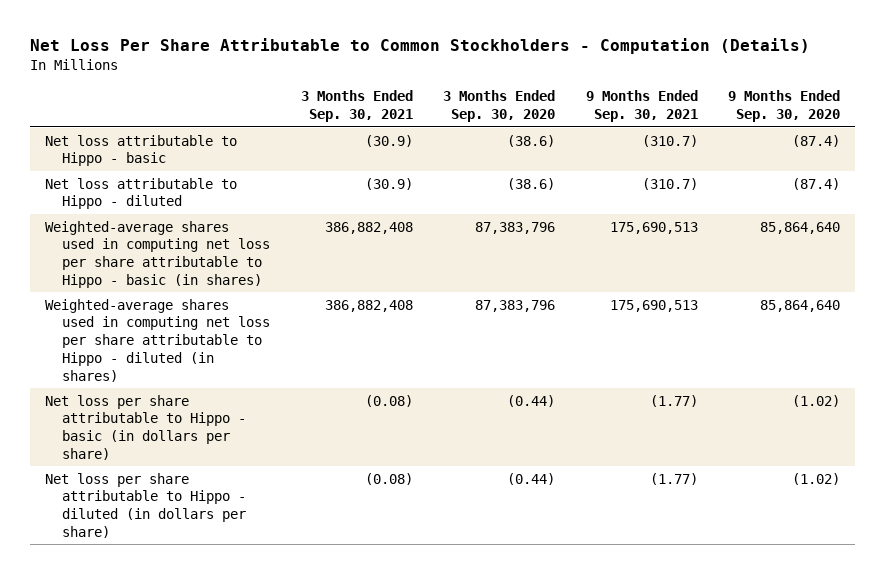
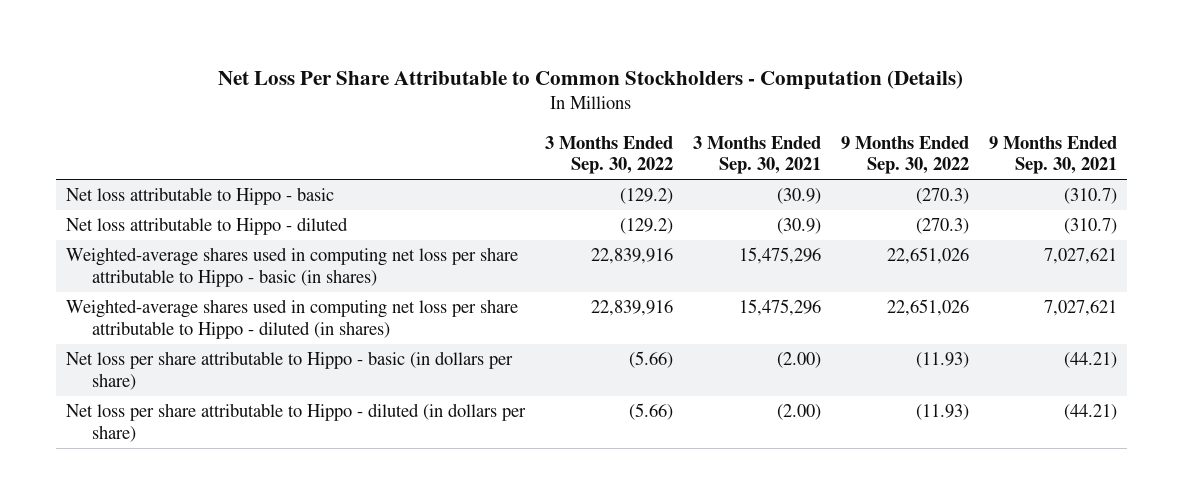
[443,90,556,123] 3 Months Ended Sep. 30, 2020 -> none
[728,90,841,123] 9 Months Ended Sep. 30, 2020 -> none
none -> [544,135,673,175] 3 Months Ended Sep. 30, 2022
none -> [840,135,969,175] 9 Months Ended Sep. 30, 2022
[324,221,413,234] 386,882,408 -> [738,247,821,265] 15,475,296
[609,221,698,234] 175,690,513 -> [1043,248,1117,265] 7,027,621
[324,299,413,312] 386,882,408 -> [738,299,821,317] 15,475,296
[609,299,698,312] 175,690,513 -> [1043,300,1117,317] 7,027,621
[364,394,413,407] (0.08) -> [776,352,821,369] (2.00)
[649,394,698,407] (1.77) -> [1063,352,1117,369] (44.21)
[364,472,413,485] (0.08) -> [776,404,821,421] (2.00)
[649,472,698,485] (1.77) -> [1063,404,1117,421] (44.21)

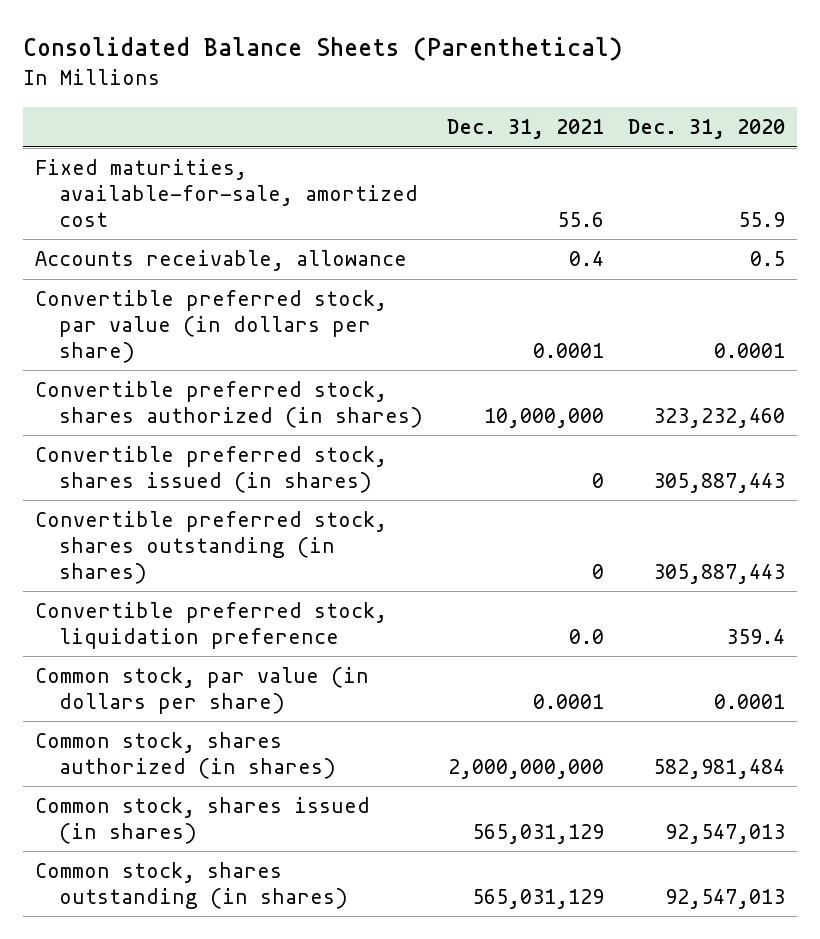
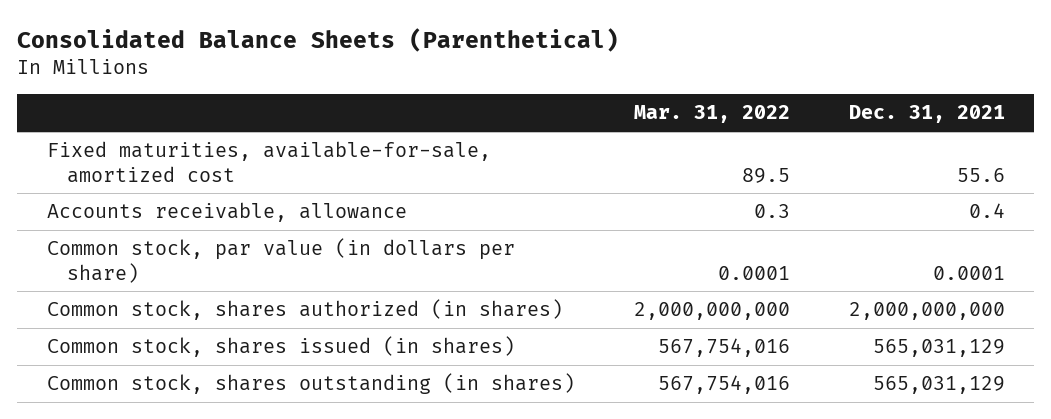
[628,118,786,139] Dec. 31, 2020 -> none
none -> [633,105,790,124] Mar. 31, 2022
[34,290,387,363] Convertible preferred stock, par value (in dollars per share) -> none
[34,381,424,428] Convertible preferred stock, shares authorized (in shares) -> none
[34,446,387,493] Convertible preferred stock, shares issued (in shares) -> none
[34,511,387,584] Convertible preferred stock, shares outstanding (in shares) -> none
[34,602,387,649] Convertible preferred stock, liquidation preference -> none

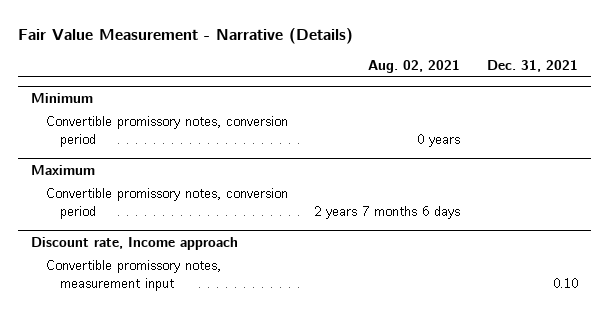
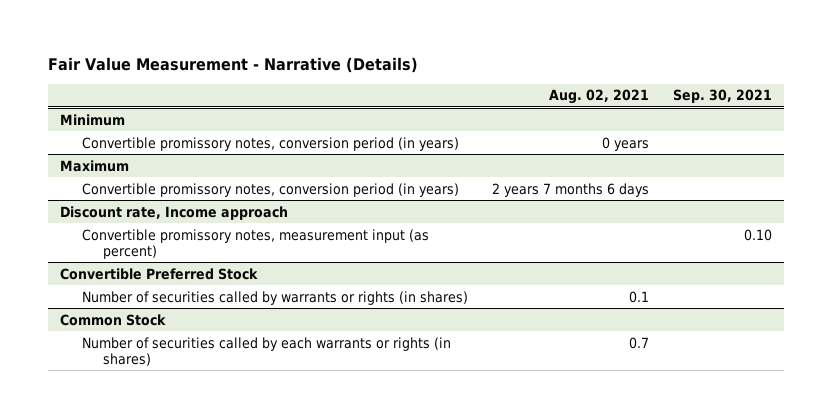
[486,59,578,72] Dec. 31, 2021 -> none
none -> [672,89,772,104] Sep. 30, 2021
[45,116,288,147] Convertible promissory notes, conversion period -> [81,136,459,151] Convertible promissory notes, conversion period (in years)
[45,188,288,219] Convertible promissory notes, conversion period -> [81,182,459,197] Convertible promissory notes, conversion period (in years)
[45,260,221,291] Convertible promissory notes, measurement input -> [81,228,429,259] Convertible promissory notes, measurement input (as percent)
none -> [59,267,258,280] Convertible Preferred Stock
none -> [81,290,468,305] Number of securities called by warrants or rights (in shares)
none -> [59,313,166,326] Common Stock
none -> [81,336,451,366] Number of securities called by each warrants or rights (in shares)

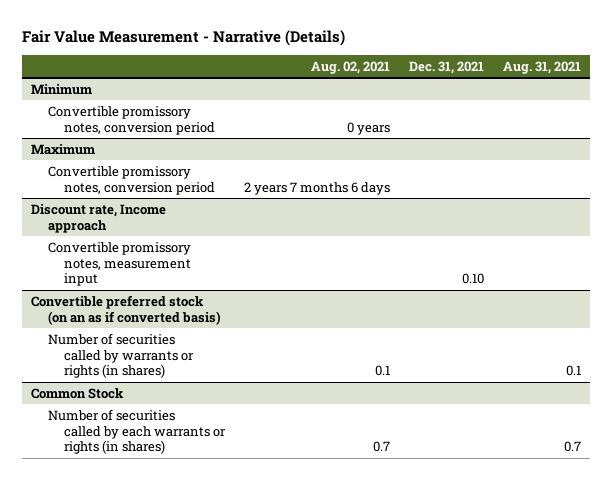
[672,89,772,104] Sep. 30, 2021 -> none
none -> [408,60,484,74] Dec. 31, 2021
none -> [502,60,581,74] Aug. 31, 2021
[81,136,459,151] Convertible promissory notes, conversion period (in years) -> [47,105,215,135] Convertible promissory notes, conversion period
[81,182,459,197] Convertible promissory notes, conversion period (in years) -> [47,165,215,195] Convertible promissory notes, conversion period
[81,228,429,259] Convertible promissory notes, measurement input (as percent) -> [47,241,191,287] Convertible promissory notes, measurement input
[59,267,258,280] Convertible Preferred Stock -> [31,294,221,325] Convertible preferred stock (on an as if converted basis)

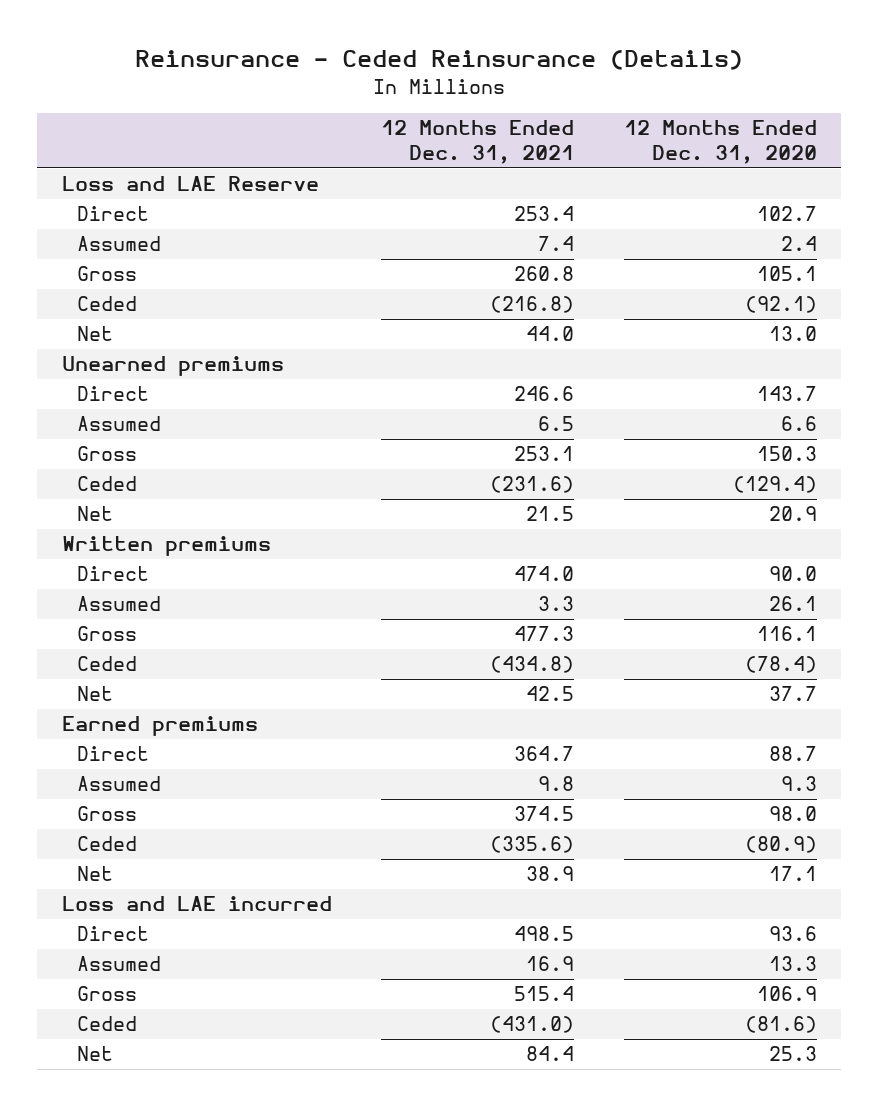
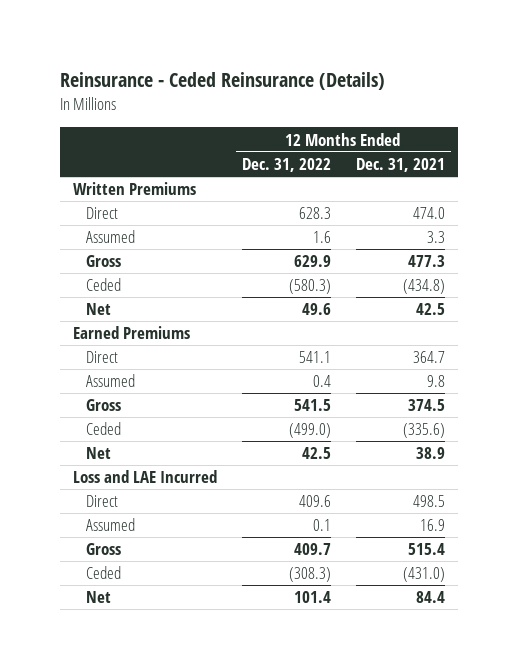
[623,120,817,165] 12 Months Ended Dec. 31, 2020 -> none
none -> [241,158,331,173] Dec. 31, 2022
[61,176,319,192] Loss and LAE Reserve -> none
[77,206,150,222] Direct -> none
[77,236,162,252] Assumed -> none
[77,266,138,282] Gross -> none
[77,296,138,312] Ceded -> none
[77,326,114,342] Net -> none
[61,356,284,377] Unearned premiums -> none
[77,386,150,402] Direct -> none
[77,416,162,432] Assumed -> none
[77,446,138,462] Gross -> none
[77,476,138,492] Ceded -> none
[77,506,114,522] Net -> none
[61,536,271,557] Written premiums -> [72,182,196,196] Written Premiums
[61,716,258,737] Earned premiums -> [72,326,190,340] Earned Premiums
[61,896,332,912] Loss and LAE incurred -> [72,470,217,484] Loss and LAE Incurred

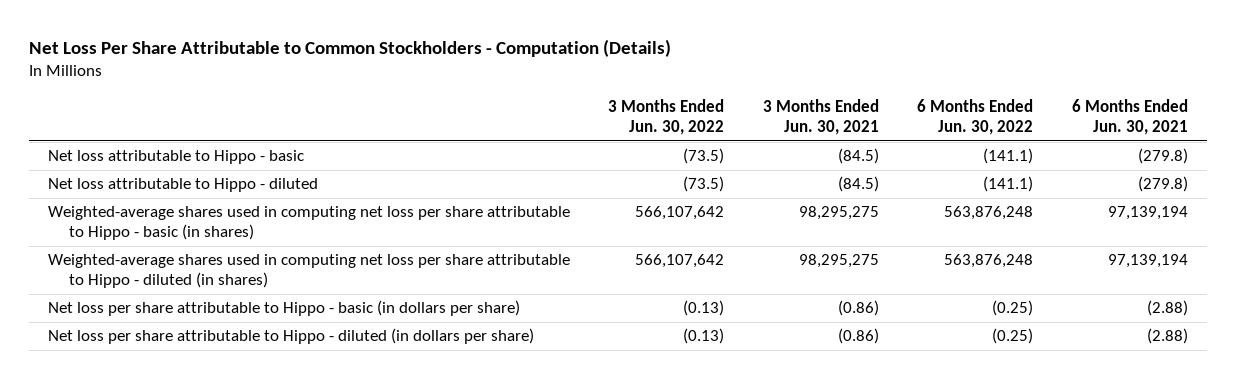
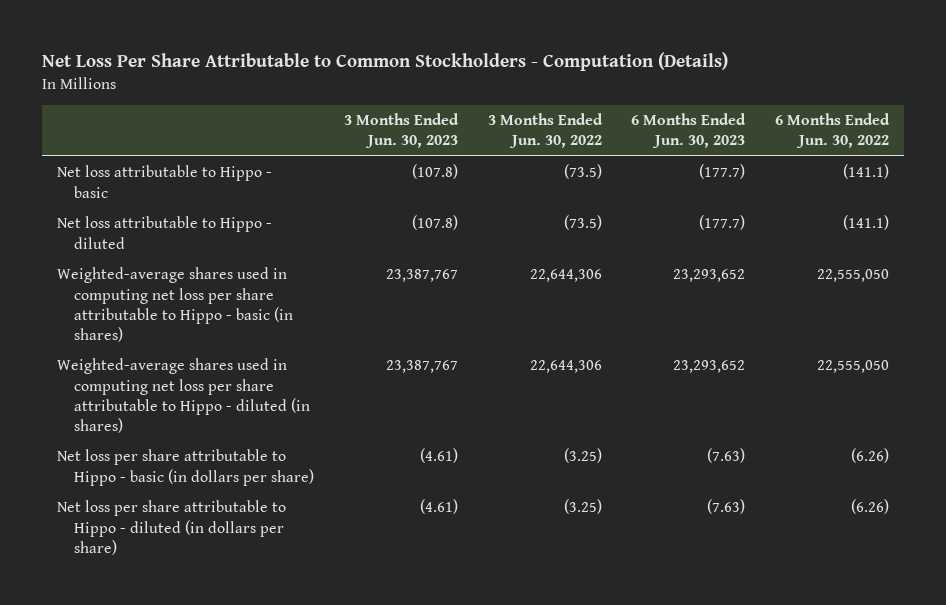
[762,99,879,135] 3 Months Ended Jun. 30, 2021 -> none
[1071,99,1188,135] 6 Months Ended Jun. 30, 2021 -> none
none -> [343,112,459,149] 3 Months Ended Jun. 30, 2023
none -> [631,112,747,149] 6 Months Ended Jun. 30, 2023
[635,206,725,221] 566,107,642 -> [529,269,602,283] 22,644,306
[944,206,1034,221] 563,876,248 -> [817,269,890,283] 22,555,050
[635,254,725,269] 566,107,642 -> [529,360,602,374] 22,644,306
[944,254,1034,269] 563,876,248 -> [817,360,890,374] 22,555,050
[683,300,725,317] (0.13) -> [563,448,602,464] (3.25)
[992,300,1034,317] (0.25) -> [851,448,890,464] (6.26)
[683,328,725,345] (0.13) -> [563,499,602,515] (3.25)
[992,328,1034,345] (0.25) -> [851,499,890,515] (6.26)

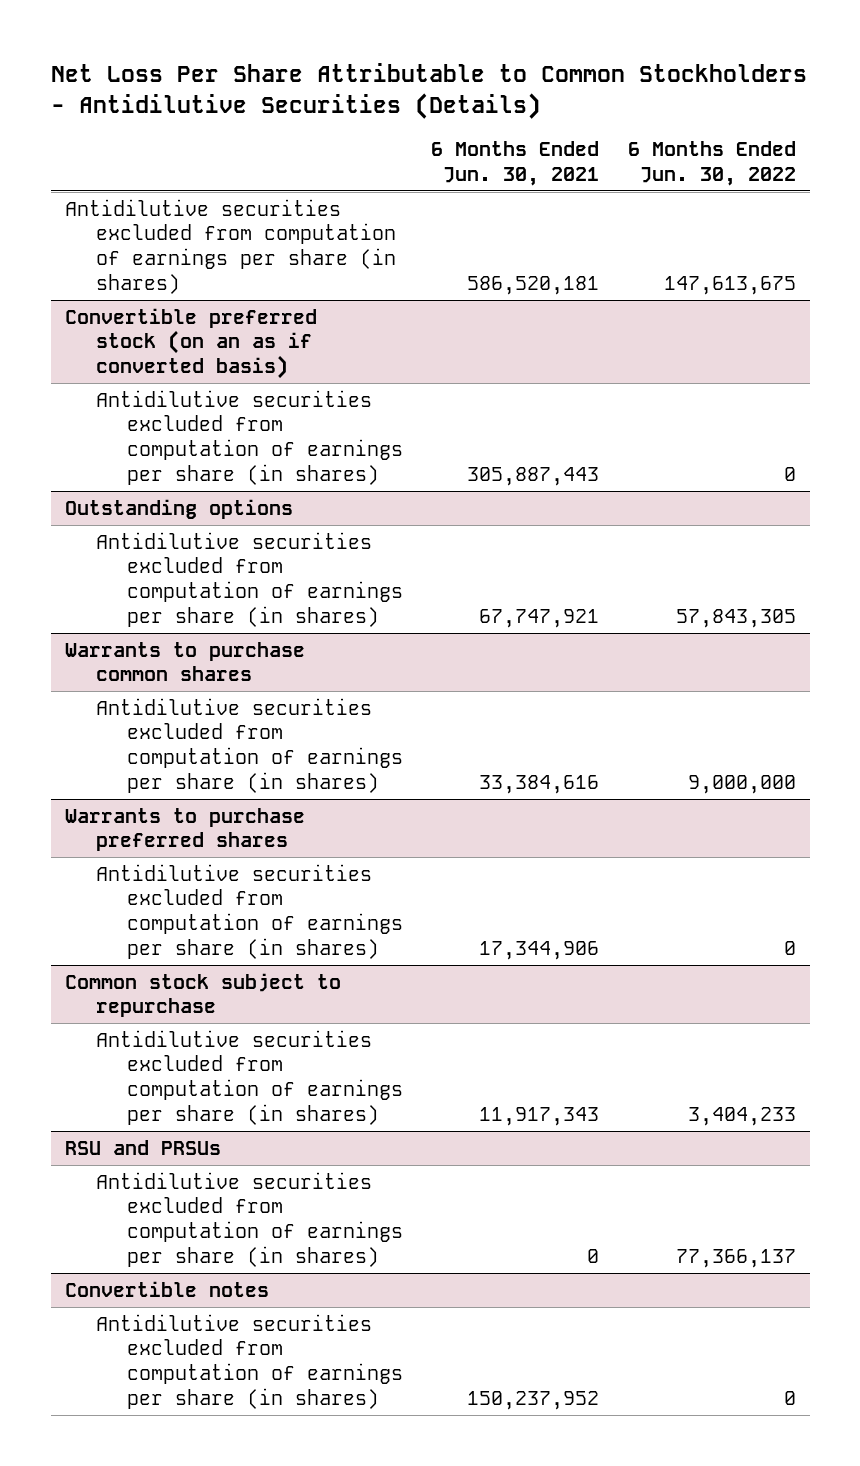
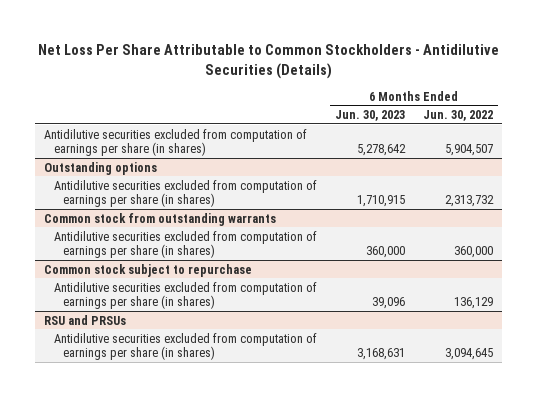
[431,141,600,187] 6 Months Ended Jun. 30, 2021 -> none
none -> [335,110,406,122] Jun. 30, 2023
[64,307,317,380] Convertible preferred stock (on an as if converted basis) -> none
[95,389,403,485] Antidilutive securities excluded from computation of earnings per share (in shares) -> none
[663,275,796,295] 147,613,675 -> [445,144,494,157] 5,904,507
[64,807,305,852] Warrants to purchase preferred shares -> none
[95,863,403,959] Antidilutive securities excluded from computation of earnings per share (in shares) -> none
[675,608,796,628] 57,843,305 -> [445,195,495,208] 2,313,732
[64,641,305,682] Warrants to purchase common shares -> [44,212,277,226] Common stock from outstanding warrants
[687,774,796,794] 9,000,000 -> [454,246,494,259] 360,000
[687,1106,796,1126] 3,404,233 -> [454,297,494,310] 136,129
[64,1280,269,1297] Convertible notes -> none
[95,1313,403,1409] Antidilutive securities excluded from computation of earnings per share (in shares) -> none
[675,1248,796,1268] 77,366,137 -> [445,348,494,361] 3,094,645

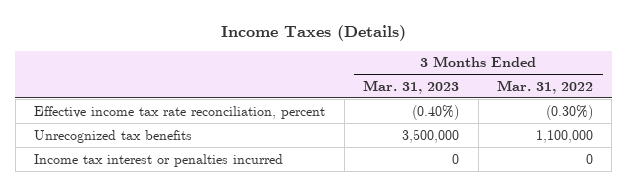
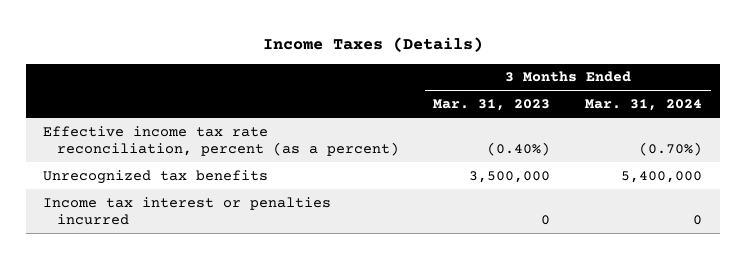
[497,79,594,94] Mar. 31, 2022 -> none
none -> [585,99,703,112] Mar. 31, 2024
[34,105,326,119] Effective income tax rate reconciliation, percent -> [43,125,399,156] Effective income tax rate reconciliation, percent (as a percent)

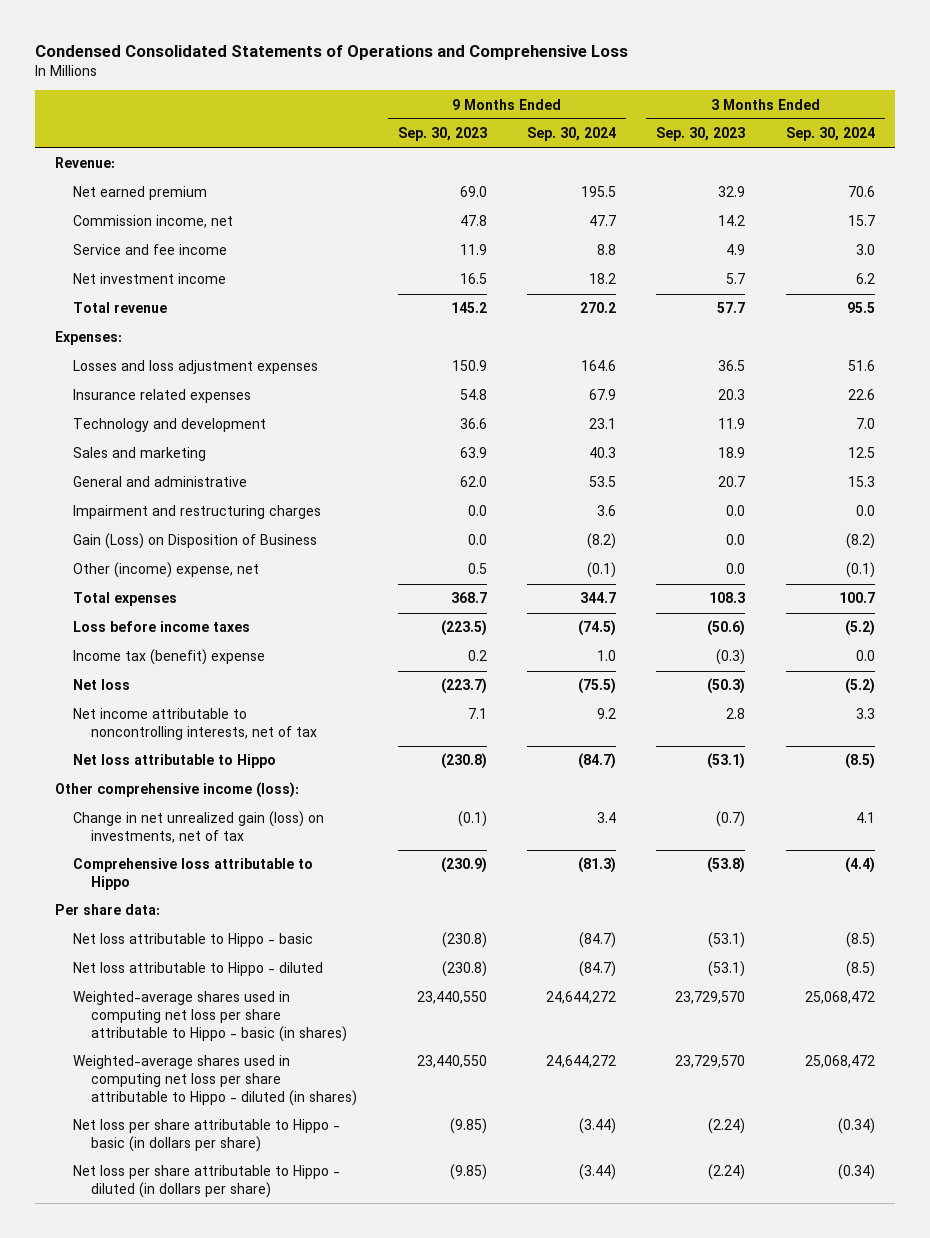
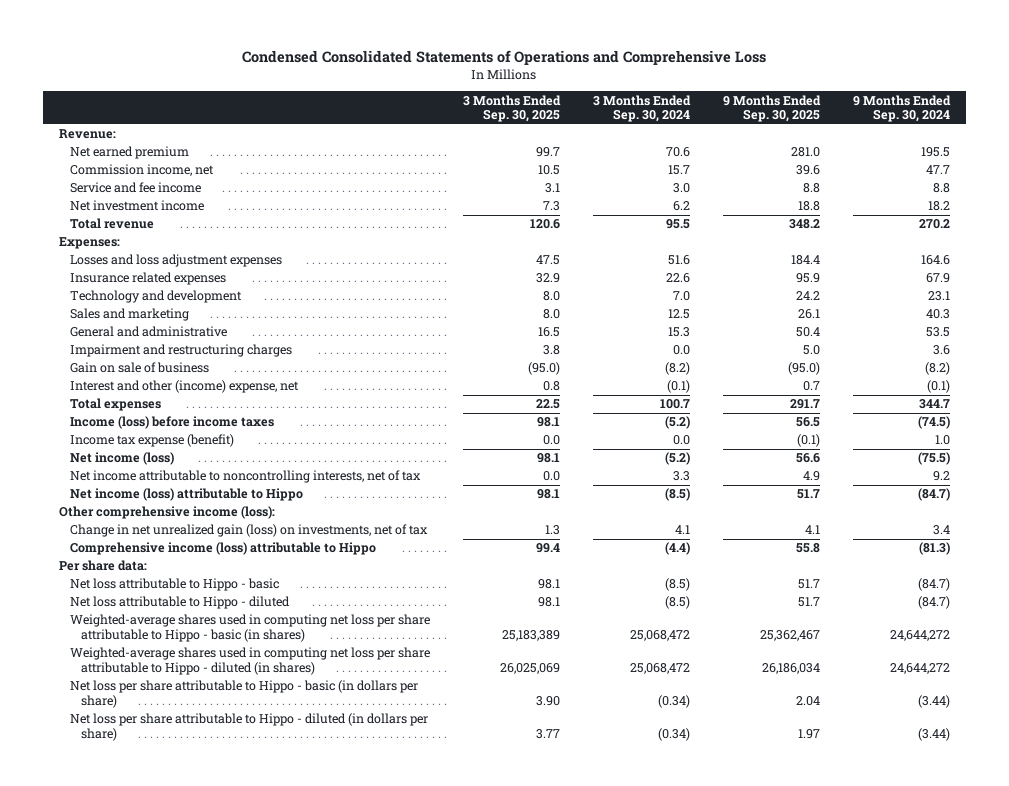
[397,127,487,142] Sep. 30, 2023 -> none
[656,127,746,142] Sep. 30, 2023 -> none
none -> [463,94,562,123] 3 Months Ended Sep. 30, 2025
none -> [722,94,821,123] 9 Months Ended Sep. 30, 2025
[73,533,318,550] Gain (Loss) on Disposition of Business -> [70,362,210,374] Gain on sale of business
[73,562,260,579] Other (income) expense, net -> [70,380,300,394] Interest and other (income) expense, net
[73,621,251,633] Loss before income taxes -> [70,416,275,430] Income (loss) before income taxes
[73,649,266,666] Income tax (benefit) expense -> [70,434,235,448] Income tax expense (benefit)
[73,679,131,691] Net loss -> [70,452,175,466] Net income (loss)
[73,754,277,769] Net loss attributable to Hippo -> [70,488,304,502] Net income (loss) attributable to Hippo
[73,858,314,891] Comprehensive loss attributable to Hippo -> [70,542,377,556] Comprehensive income (loss) attributable to Hippo

